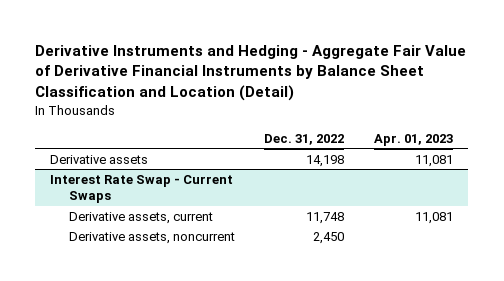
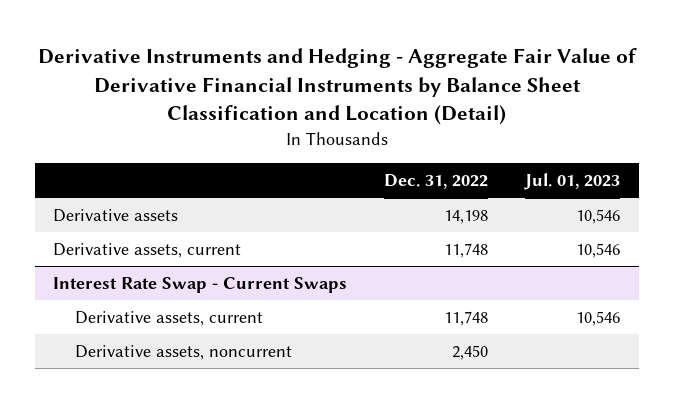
[374,133,454,146] Apr. 01, 2023 -> none
none -> [524,173,621,191] Jul. 01, 2023
none -> [53,243,242,259] Derivative assets, current

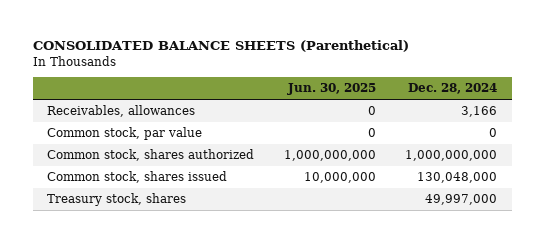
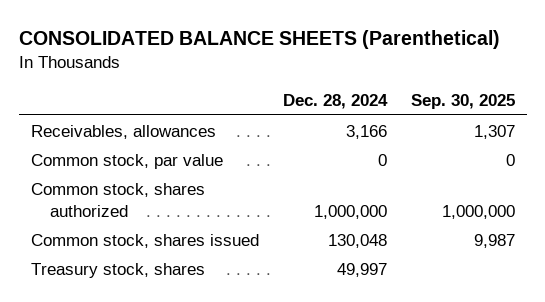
[286,83,376,96] Jun. 30, 2025 -> none
none -> [410,94,515,110] Sep. 30, 2025
[404,150,497,162] 1,000,000,000 -> [313,204,387,219] 1,000,000
[416,172,497,184] 130,048,000 -> [327,233,387,248] 130,048
[424,194,497,206] 49,997,000 -> [336,262,387,277] 49,997

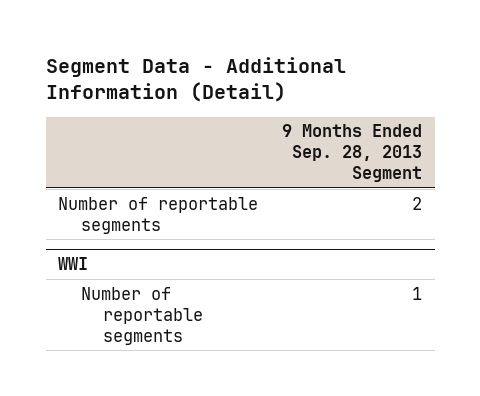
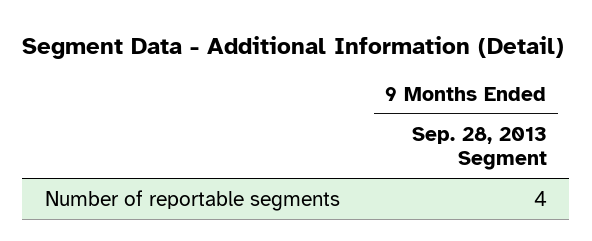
[57,257,88,271] WWI -> none
[80,286,204,345] Number of reportable segments -> none
[412,196,423,210] 2 -> [533,190,547,206] 4

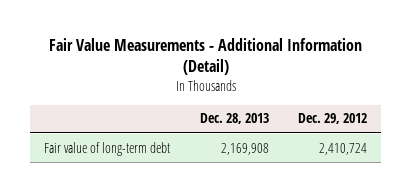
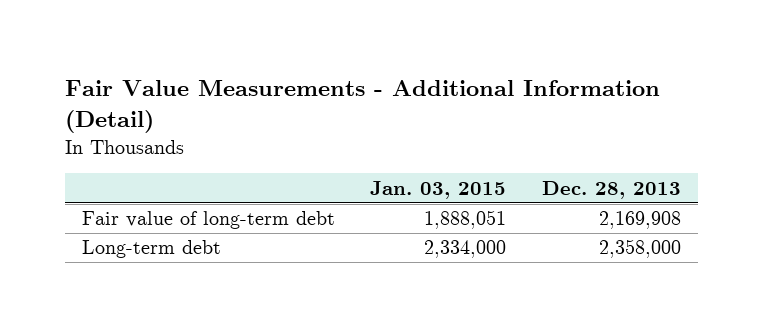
[297,113,367,125] Dec. 29, 2012 -> none
none -> [370,180,507,199] Jan. 03, 2015
none -> [82,240,222,259] Long-term debt

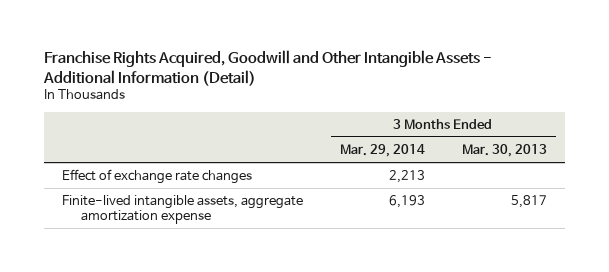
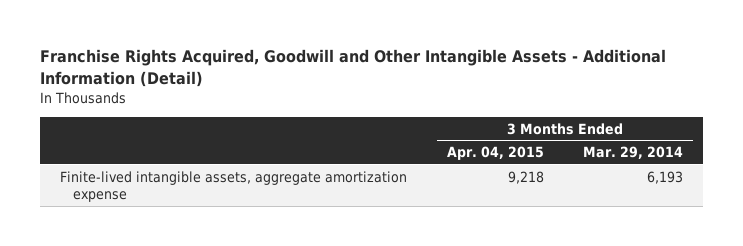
[461,144,547,158] Mar. 30, 2013 -> none
none -> [446,146,544,161] Apr. 04, 2015
[62,169,253,185] Effect of exchange rate changes -> none

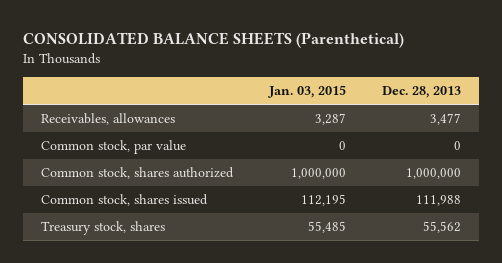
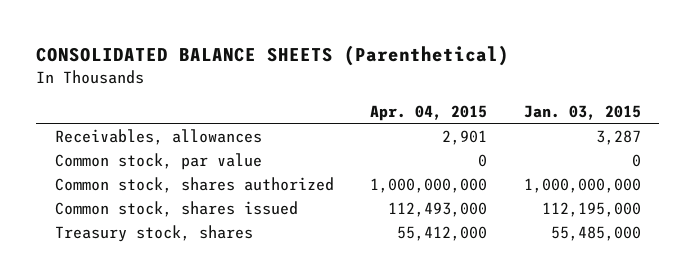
[382,86,462,99] Dec. 28, 2013 -> none
none -> [370,104,488,121] Apr. 04, 2015
[290,168,346,180] 1,000,000 -> [523,177,641,193] 1,000,000,000
[300,194,346,207] 112,195 -> [541,201,641,217] 112,195,000
[307,221,346,234] 55,485 -> [550,225,641,241] 55,485,000

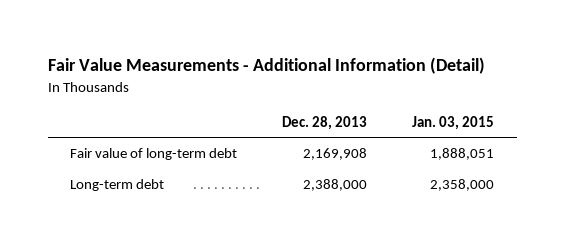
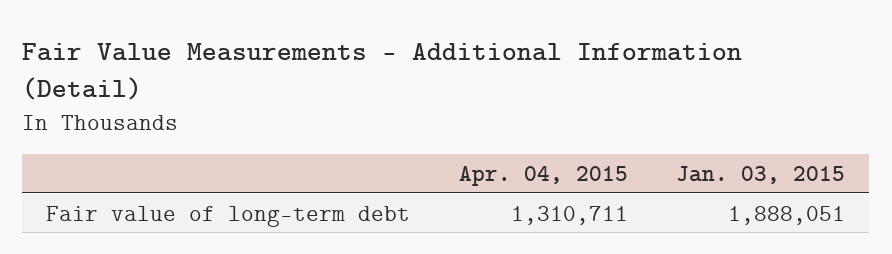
[282,115,368,130] Dec. 28, 2013 -> none
none -> [458,165,628,186] Apr. 04, 2015
[70,179,165,192] Long-term debt -> none

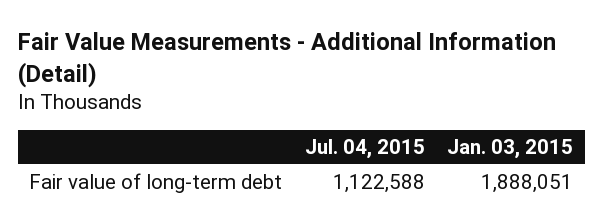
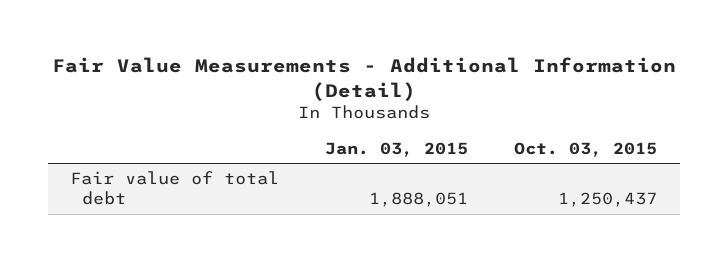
[304,138,425,159] Jul. 04, 2015 -> none
none -> [514,142,658,158] Oct. 03, 2015
[29,173,283,194] Fair value of long-term debt -> [70,171,280,206] Fair value of total debt

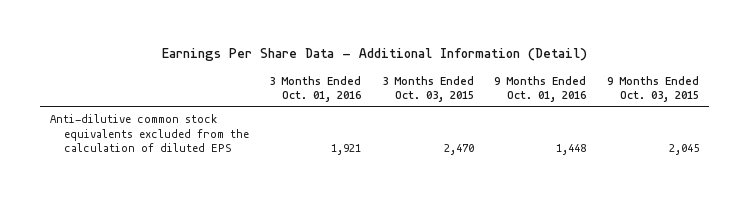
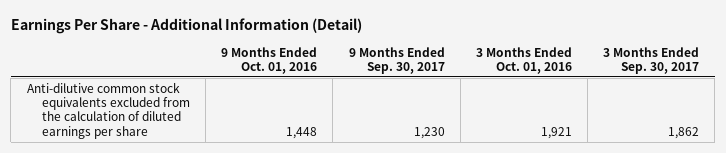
[161,47,587,61] Earnings Per Share Data - Additional Information (Detail) -> [10,17,362,34] Earnings Per Share - Additional Information (Detail)
[381,76,474,103] 3 Months Ended Oct. 03, 2015 -> none
[607,76,700,103] 9 Months Ended Oct. 03, 2015 -> none
none -> [348,46,445,74] 9 Months Ended Sep. 30, 2017
none -> [603,46,700,74] 3 Months Ended Sep. 30, 2017
[50,114,249,153] Anti-dilutive common stock equivalents excluded from the calculation of diluted EPS -> [26,81,191,139] Anti-dilutive common stock equivalents excluded from the calculation of diluted earnings per share

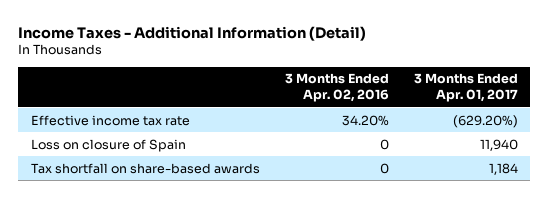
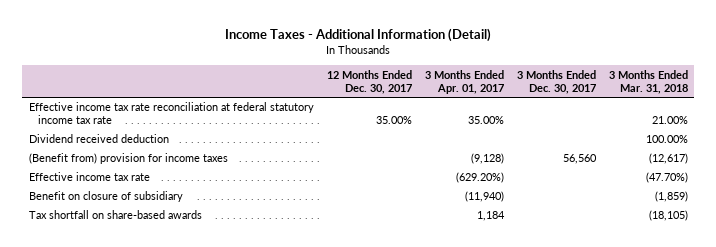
[284,73,389,103] 3 Months Ended Apr. 02, 2016 -> none
none -> [326,69,412,94] 12 Months Ended Dec. 30, 2017
none -> [516,69,596,94] 3 Months Ended Dec. 30, 2017
none -> [608,69,688,94] 3 Months Ended Mar. 31, 2018
none -> [28,102,314,125] Effective income tax rate reconciliation at federal statutory income tax rate
none -> [28,134,169,144] Dividend received deduction
none -> [28,153,228,165] (Benefit from) provision for income taxes
[30,138,186,152] Loss on closure of Spain -> [28,191,183,203] Benefit on closure of subsidiary
[479,138,518,151] 11,940 -> [464,191,504,203] (11,940)

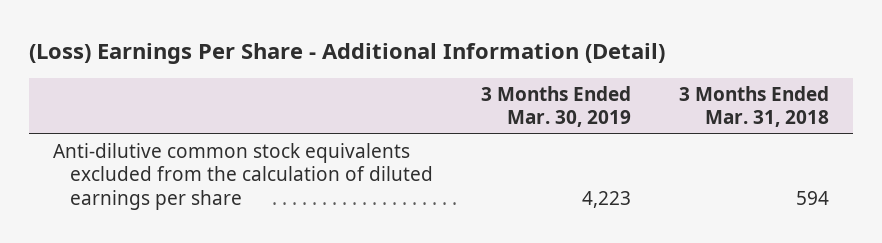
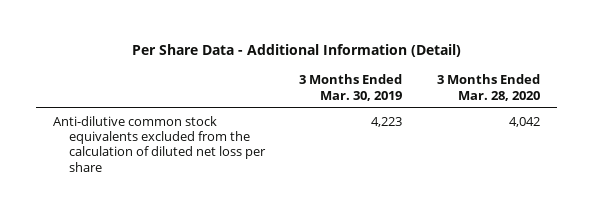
[28,42,665,64] (Loss) Earnings Per Share - Additional Information (Detail) -> [131,44,461,58] Per Share Data - Additional Information (Detail)
[679,86,830,128] 3 Months Ended Mar. 31, 2018 -> none
none -> [436,74,540,101] 3 Months Ended Mar. 28, 2020
[53,143,433,210] Anti-dilutive common stock equivalents excluded from the calculation of diluted earnings per share -> [53,115,267,172] Anti-dilutive common stock equivalents excluded from the calculation of diluted net loss per share

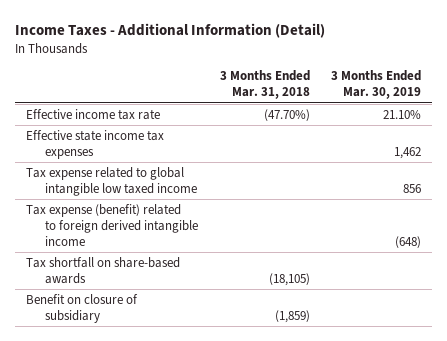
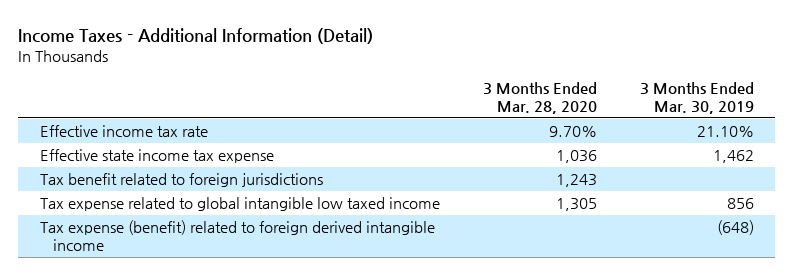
[219,70,310,100] 3 Months Ended Mar. 31, 2018 -> none
none -> [482,81,597,115] 3 Months Ended Mar. 28, 2020
[25,129,164,159] Effective state income tax expenses -> [39,148,274,163] Effective state income tax expense
none -> [39,172,323,187] Tax benefit related to foreign jurisdictions
[25,256,180,284] Tax shortfall on share-based awards -> none
[25,293,138,323] Benefit on closure of subsidiary -> none

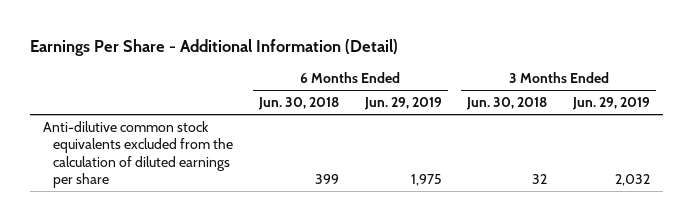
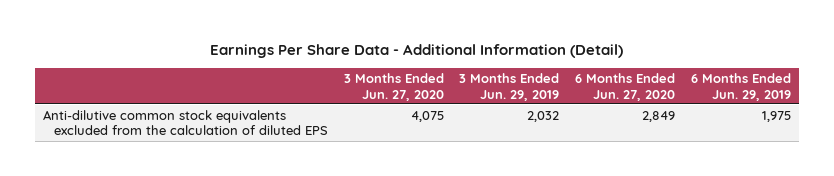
[30,39,399,57] Earnings Per Share - Additional Information (Detail) -> [209,44,623,59] Earnings Per Share Data - Additional Information (Detail)
[257,97,339,111] Jun. 30, 2018 -> none
[466,97,548,111] Jun. 30, 2018 -> none
none -> [343,72,444,101] 3 Months Ended Jun. 27, 2020
none -> [575,72,676,101] 6 Months Ended Jun. 27, 2020
[43,120,234,188] Anti-dilutive common stock equivalents excluded from the calculation of diluted earnings per share -> [42,109,329,136] Anti-dilutive common stock equivalents excluded from the calculation of diluted EPS

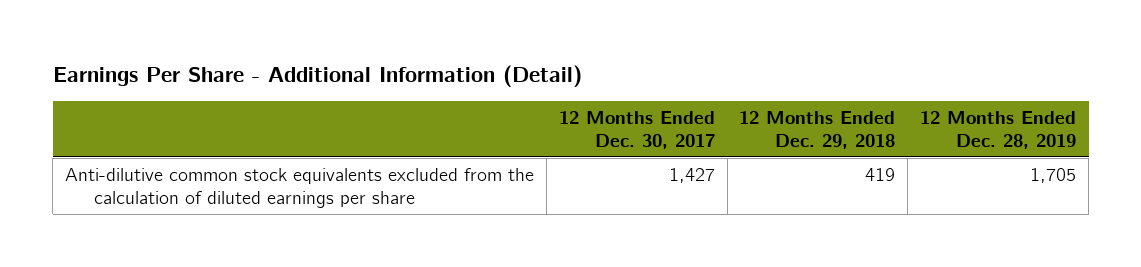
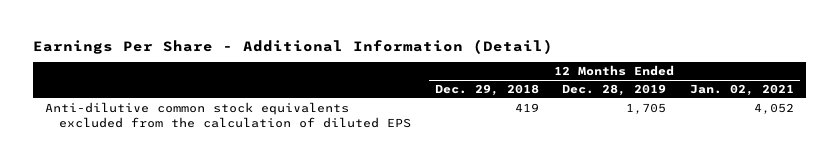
[558,111,715,149] 12 Months Ended Dec. 30, 2017 -> none
none -> [690,84,795,97] Jan. 02, 2021
[64,168,534,208] Anti-dilutive common stock equivalents excluded from the calculation of diluted earnings per share -> [44,101,411,128] Anti-dilutive common stock equivalents excluded from the calculation of diluted EPS

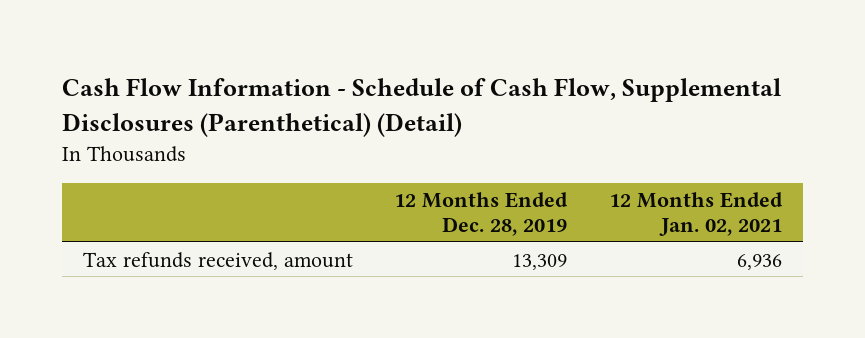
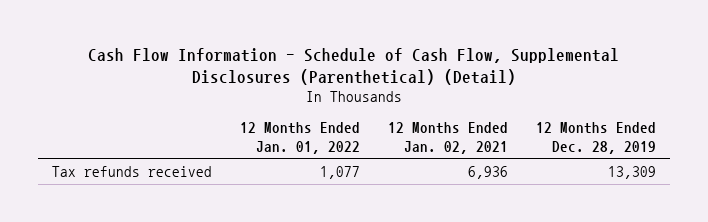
none -> [239,122,360,154] 12 Months Ended Jan. 01, 2022
[82,251,353,270] Tax refunds received, amount -> [51,165,212,177] Tax refunds received

